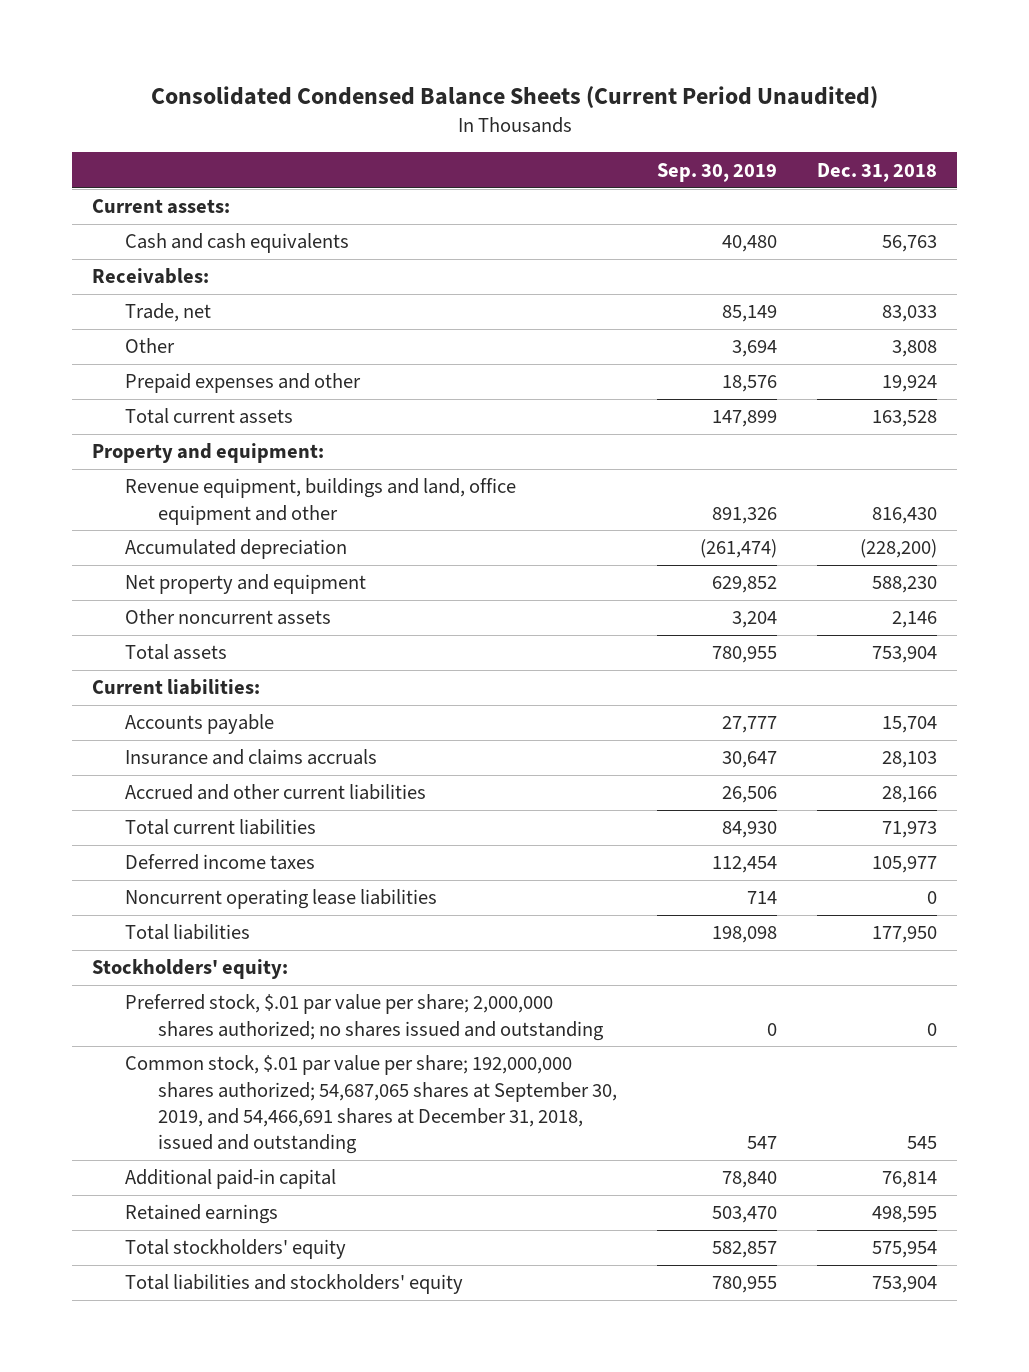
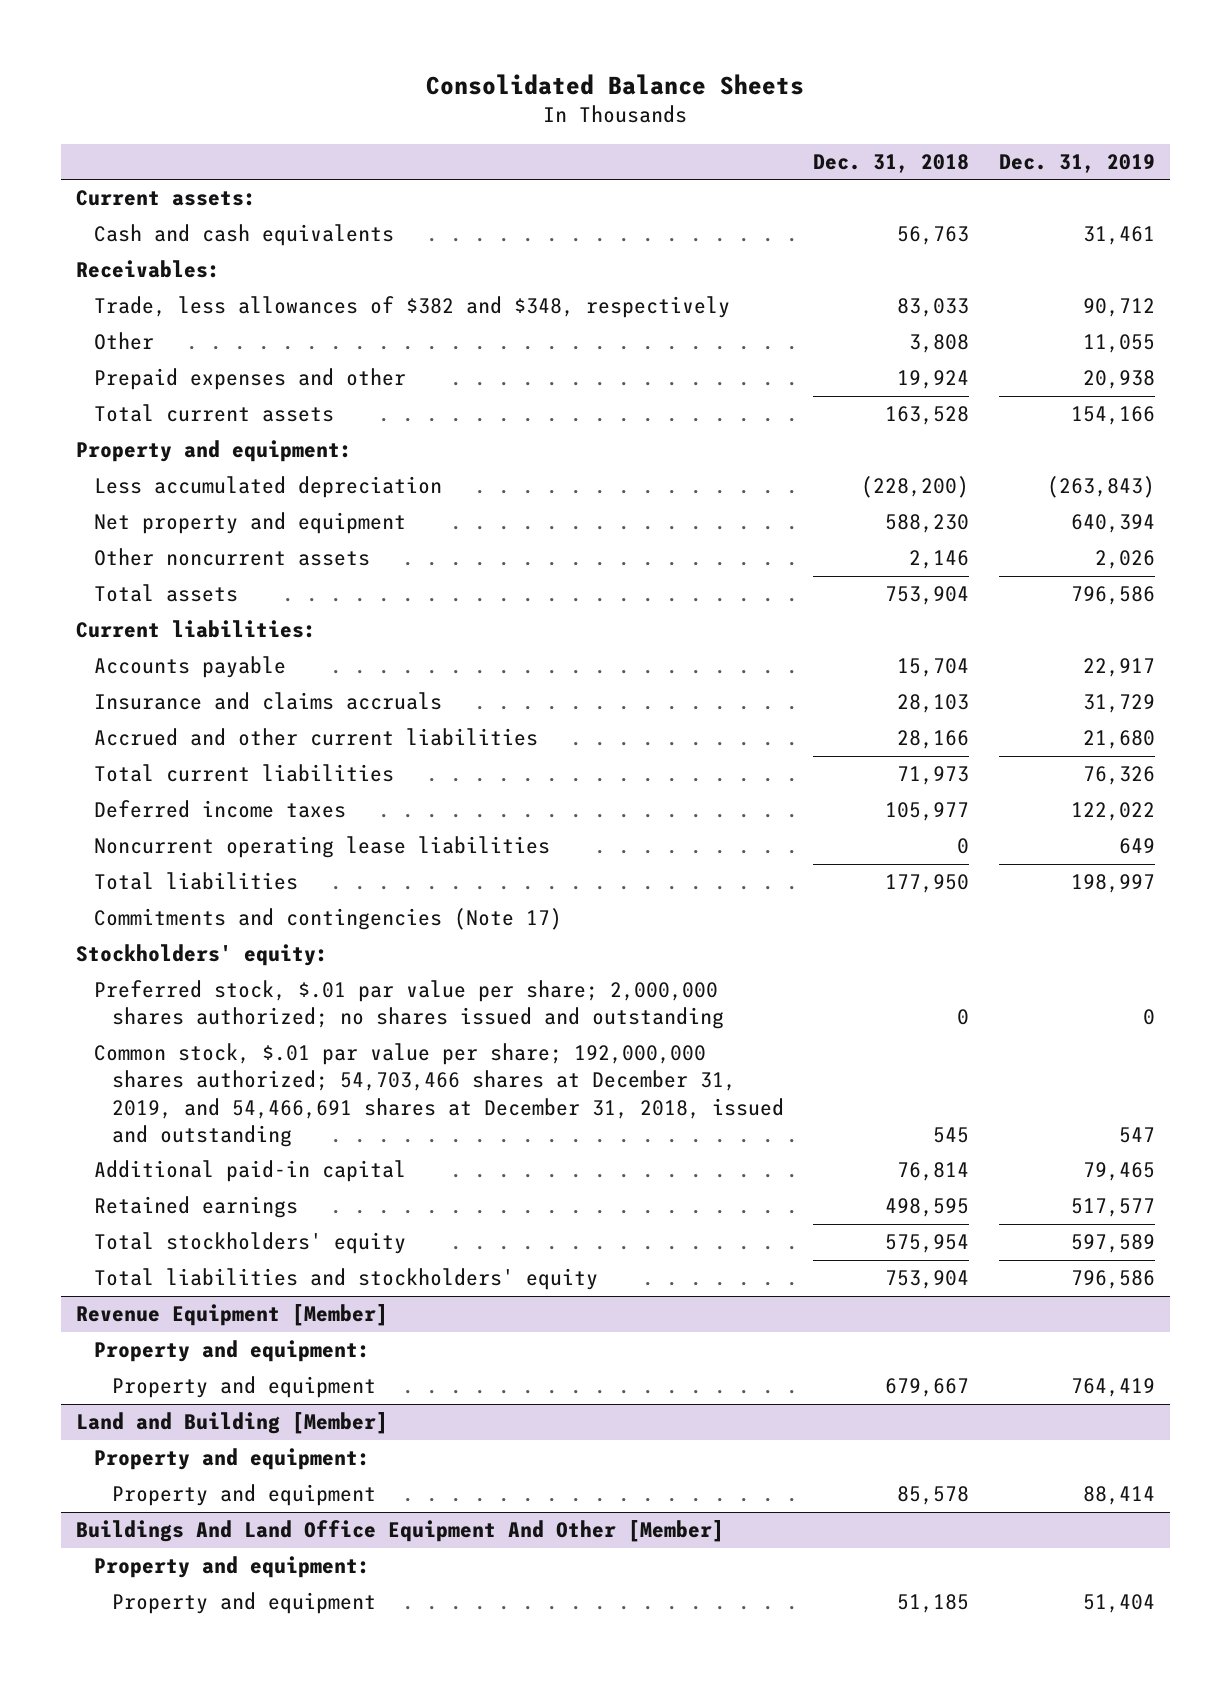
[150,85,878,108] Consolidated Condensed Balance Sheets (Current Period Unaudited) -> [426,73,805,95] Consolidated Balance Sheets
[656,162,777,182] Sep. 30, 2019 -> none
none -> [998,153,1155,173] Dec. 31, 2019
[124,303,211,323] Trade, net -> [93,296,730,319] Trade, less allowances of $382 and $348, respectively
[124,478,516,525] Revenue equipment, buildings and land, office equipment and other -> none
[124,539,347,560] Accumulated depreciation -> [93,476,442,499] Less accumulated depreciation
none -> [93,908,562,931] Commitments and contingencies (Note 17)
[124,1055,617,1155] Common stock, $.01 par value per share; 192,000,000 shares authorized; 54,687,065 shares at September 30, 2019, and 54,466,691 shares at December 31, 2018, issued and outstanding -> [93,1043,784,1148] Common stock, $.01 par value per share; 192,000,000 shares authorized; 54,703,466 shares at December 31, 2019, and 54,466,691 shares at December 31, 2018, issued and outstanding
none -> [75,1304,388,1327] Revenue Equipment [Member]
none -> [93,1340,370,1363] Property and equipment:
none -> [111,1376,376,1399] Property and equipment
none -> [75,1412,388,1435] Land and Building [Member]
none -> [93,1448,370,1471] Property and equipment:
none -> [111,1484,376,1507] Property and equipment
none -> [75,1520,724,1543] Buildings And Land Office Equipment And Other [Member]
none -> [93,1556,370,1579] Property and equipment:
none -> [111,1592,376,1615] Property and equipment

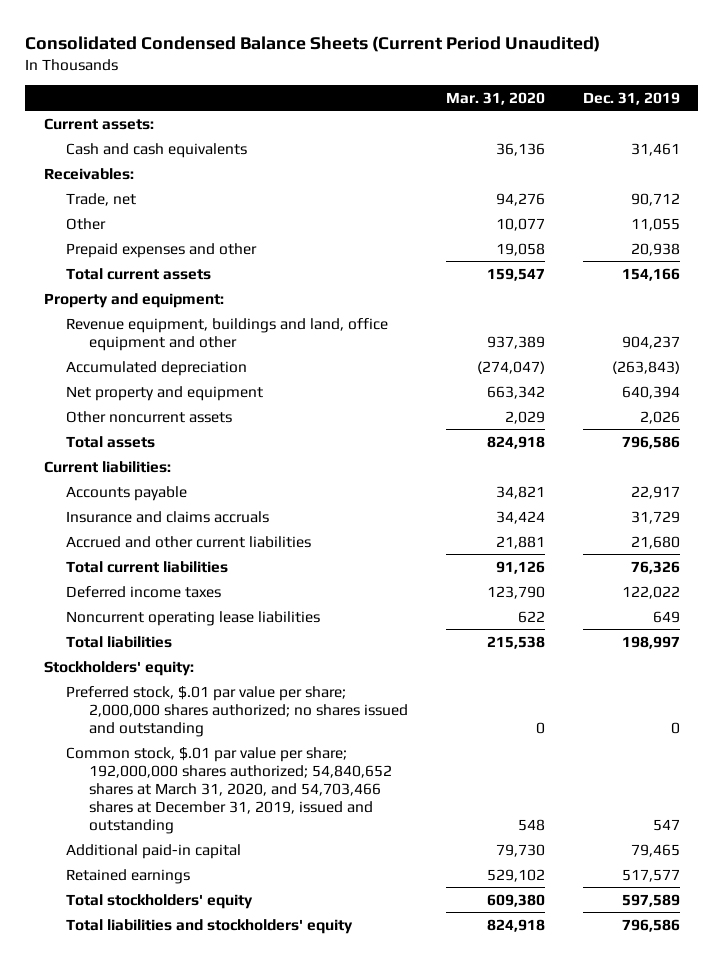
[426,73,805,95] Consolidated Balance Sheets -> [24,35,600,52] Consolidated Condensed Balance Sheets (Current Period Unaudited)
[813,153,970,173] Dec. 31, 2018 -> none
none -> [445,91,545,105] Mar. 31, 2020
[93,296,730,319] Trade, less allowances of $382 and $348, respectively -> [66,192,137,206] Trade, net
none -> [66,317,389,351] Revenue equipment, buildings and land, office equipment and other
[93,476,442,499] Less accumulated depreciation -> [66,360,248,376] Accumulated depreciation
[93,908,562,931] Commitments and contingencies (Note 17) -> none
[93,1043,784,1148] Common stock, $.01 par value per share; 192,000,000 shares authorized; 54,703,466 shares at December 31, 2019, and 54,466,691 shares at December 31, 2018, issued and outstanding -> [66,746,392,834] Common stock, $.01 par value per share; 192,000,000 shares authorized; 54,840,652 shares at March 31, 2020, and 54,703,466 shares at December 31, 2019, issued and outstanding
[75,1304,388,1327] Revenue Equipment [Member] -> none
[93,1340,370,1363] Property and equipment: -> none
[111,1376,376,1399] Property and equipment -> none
[75,1412,388,1435] Land and Building [Member] -> none
[93,1448,370,1471] Property and equipment: -> none
[111,1484,376,1507] Property and equipment -> none
[75,1520,724,1543] Buildings And Land Office Equipment And Other [Member] -> none
[93,1556,370,1579] Property and equipment: -> none
[111,1592,376,1615] Property and equipment -> none

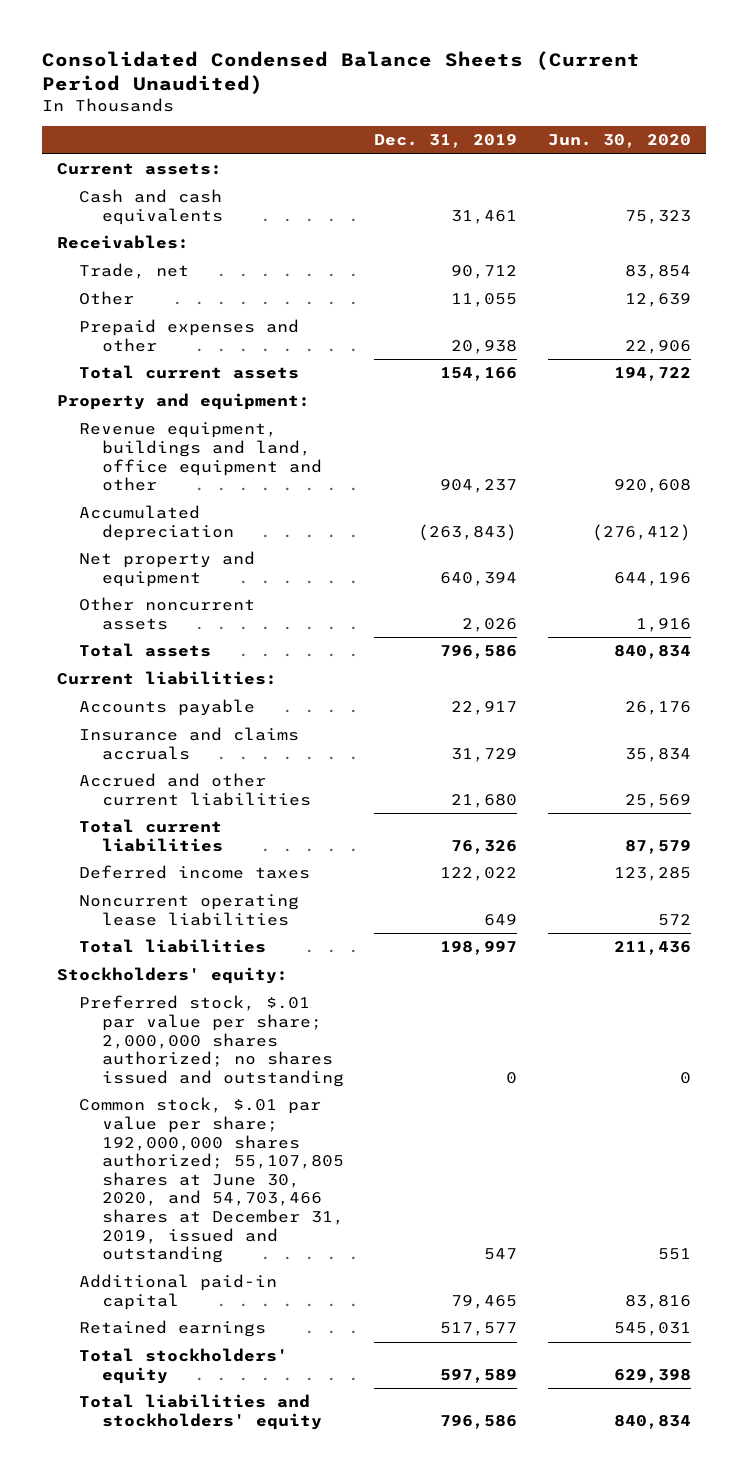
[445,91,545,105] Mar. 31, 2020 -> none
none -> [547,134,691,149] Jun. 30, 2020
[66,746,392,834] Common stock, $.01 par value per share; 192,000,000 shares authorized; 54,840,652 shares at March 31, 2020, and 54,703,466 shares at December 31, 2019, issued and outstanding -> [79,1097,345,1264] Common stock, $.01 par value per share; 192,000,000 shares authorized; 55,107,805 shares at June 30, 2020, and 54,703,466 shares at December 31, 2019, issued and outstanding

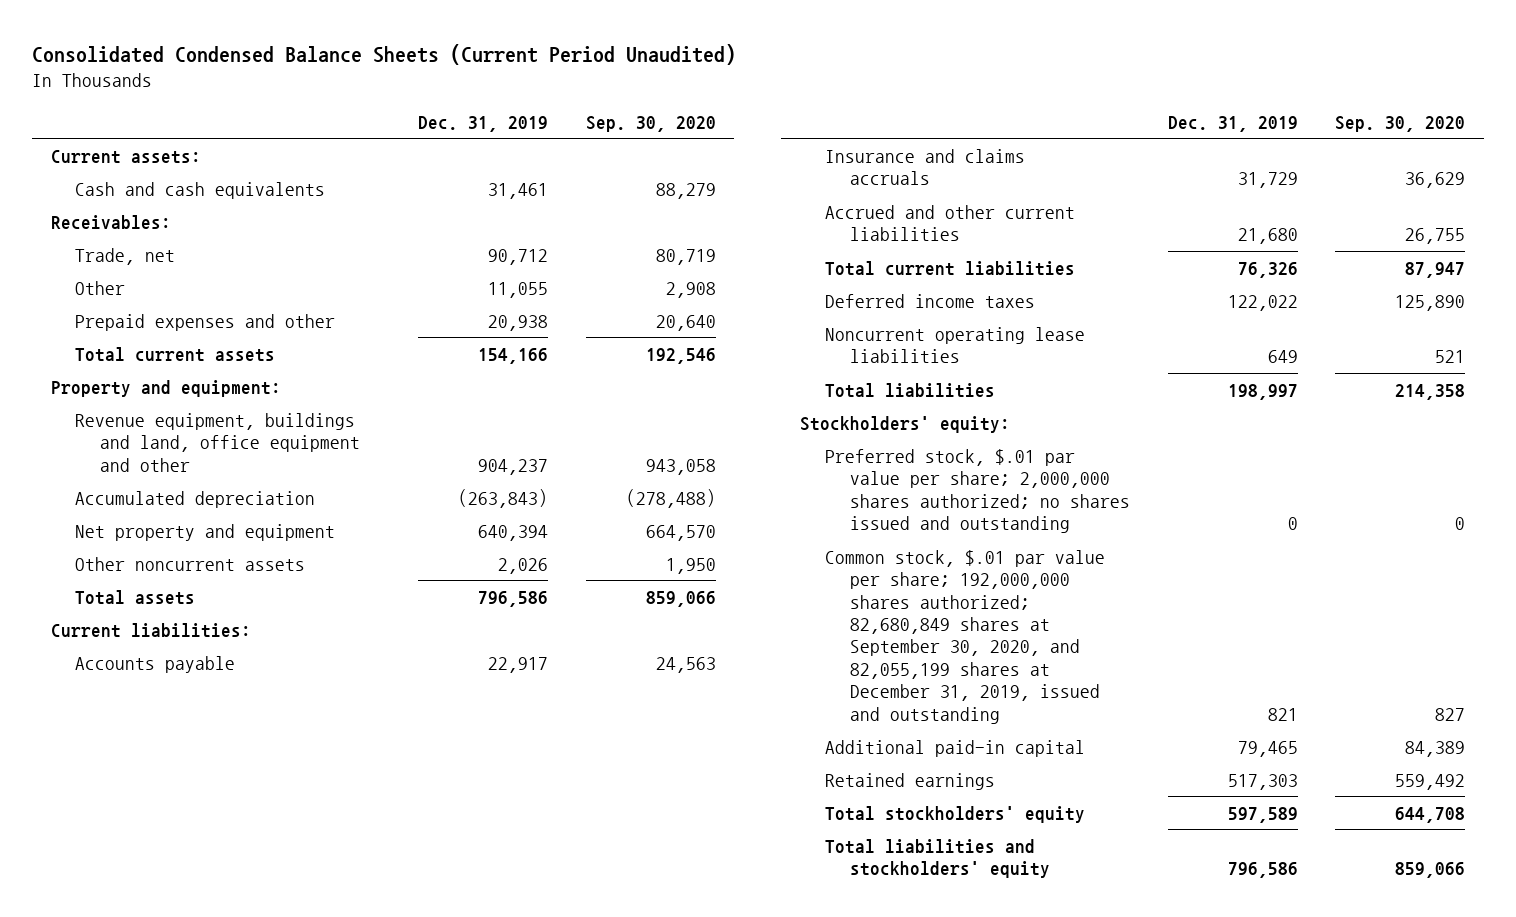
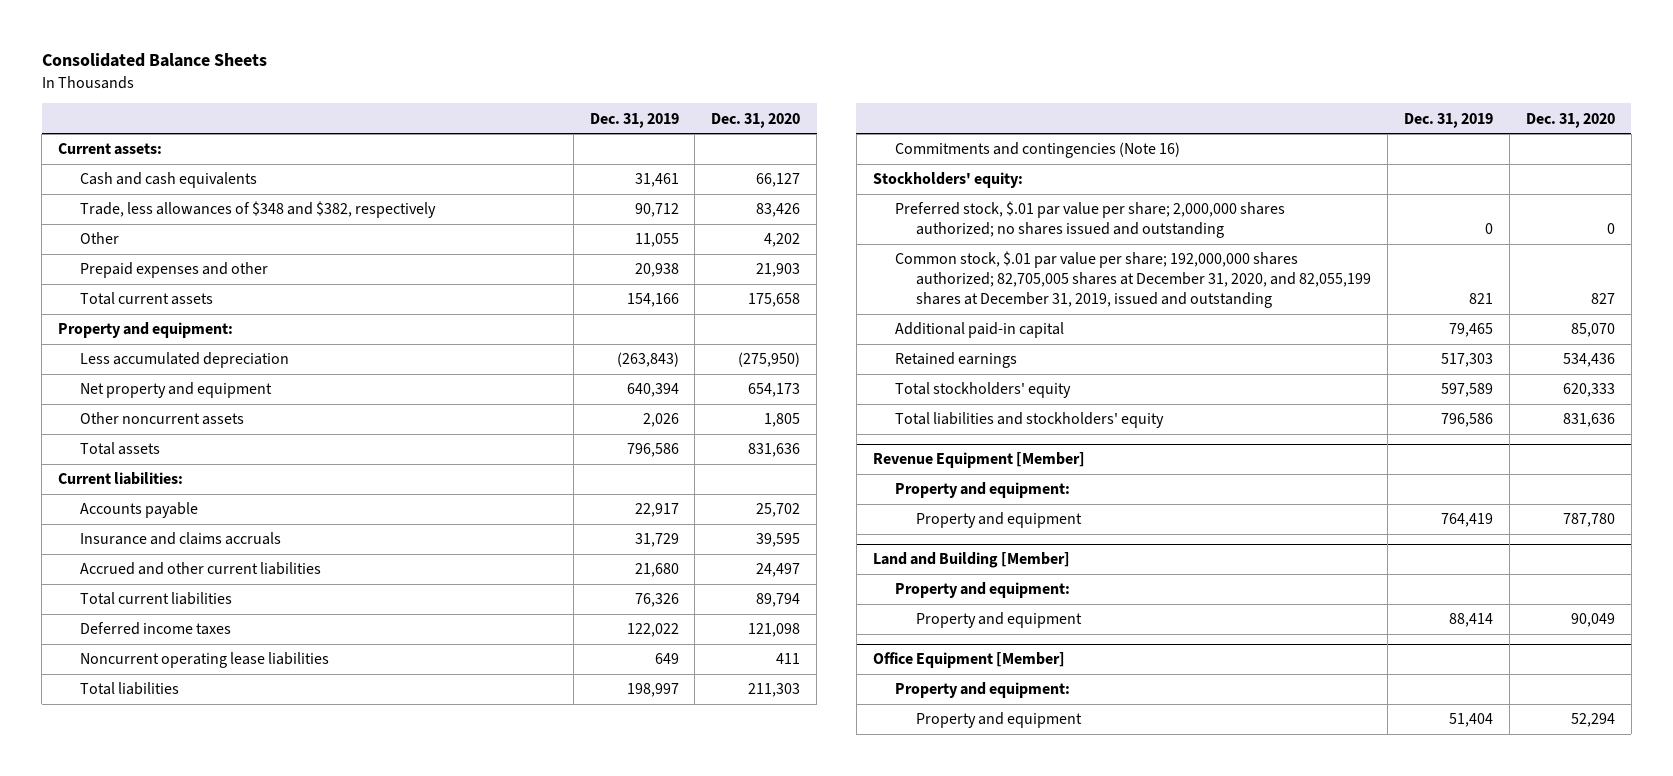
[31,43,736,65] Consolidated Condensed Balance Sheets (Current Period Unaudited) -> [41,53,267,68] Consolidated Balance Sheets
[585,115,716,132] Sep. 30, 2020 -> none
none -> [711,112,801,128] Dec. 31, 2020
[50,214,171,230] Receivables: -> none
[75,247,176,265] Trade, net -> [79,201,436,219] Trade, less allowances of $348 and $382, respectively
[75,412,361,472] Revenue equipment, buildings and land, office equipment and other -> none
[75,490,316,508] Accumulated depreciation -> [79,352,289,369] Less accumulated depreciation
none -> [894,142,1180,159] Commitments and contingencies (Note 16)
[825,549,1106,724] Common stock, $.01 par value per share; 192,000,000 shares authorized; 82,680,849 shares at September 30, 2020, and 82,055,199 shares at December 31, 2019, issued and outstanding -> [894,251,1372,309] Common stock, $.01 par value per share; 192,000,000 shares authorized; 82,705,005 shares at December 31, 2020, and 82,055,199 shares at December 31, 2019, issued and outstanding
none -> [872,452,1085,469] Revenue Equipment [Member]
none -> [894,482,1070,499] Property and equipment:
none -> [916,512,1083,529] Property and equipment
none -> [872,552,1070,569] Land and Building [Member]
none -> [894,582,1070,599] Property and equipment:
none -> [916,612,1083,629] Property and equipment
none -> [872,652,1065,669] Office Equipment [Member]
none -> [894,682,1070,699] Property and equipment:
none -> [916,712,1083,729] Property and equipment

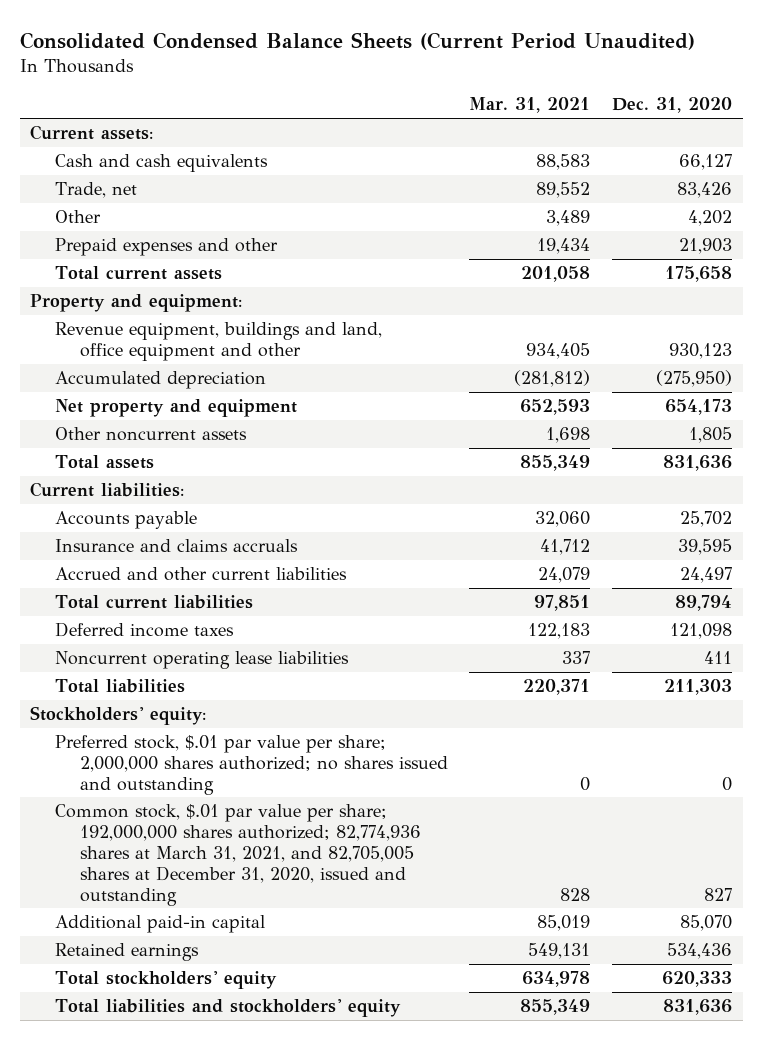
[41,53,267,68] Consolidated Balance Sheets -> [19,31,695,50] Consolidated Condensed Balance Sheets (Current Period Unaudited)
[589,112,679,128] Dec. 31, 2019 -> none
none -> [469,97,591,114] Mar. 31, 2021
[79,201,436,219] Trade, less allowances of $348 and $382, respectively -> [55,182,138,199] Trade, net
none -> [55,322,383,361] Revenue equipment, buildings and land, office equipment and other
[79,352,289,369] Less accumulated depreciation -> [55,371,267,390] Accumulated depreciation
[894,142,1180,159] Commitments and contingencies (Note 16) -> none
[894,251,1372,309] Common stock, $.01 par value per share; 192,000,000 shares authorized; 82,705,005 shares at December 31, 2020, and 82,055,199 shares at December 31, 2019, issued and outstanding -> [55,804,421,906] Common stock, $.01 par value per share; 192,000,000 shares authorized; 82,774,936 shares at March 31, 2021, and 82,705,005 shares at December 31, 2020, issued and outstanding
[872,452,1085,469] Revenue Equipment [Member] -> none
[894,482,1070,499] Property and equipment: -> none
[916,512,1083,529] Property and equipment -> none
[872,552,1070,569] Land and Building [Member] -> none
[894,582,1070,599] Property and equipment: -> none
[916,612,1083,629] Property and equipment -> none
[872,652,1065,669] Office Equipment [Member] -> none
[894,682,1070,699] Property and equipment: -> none
[916,712,1083,729] Property and equipment -> none

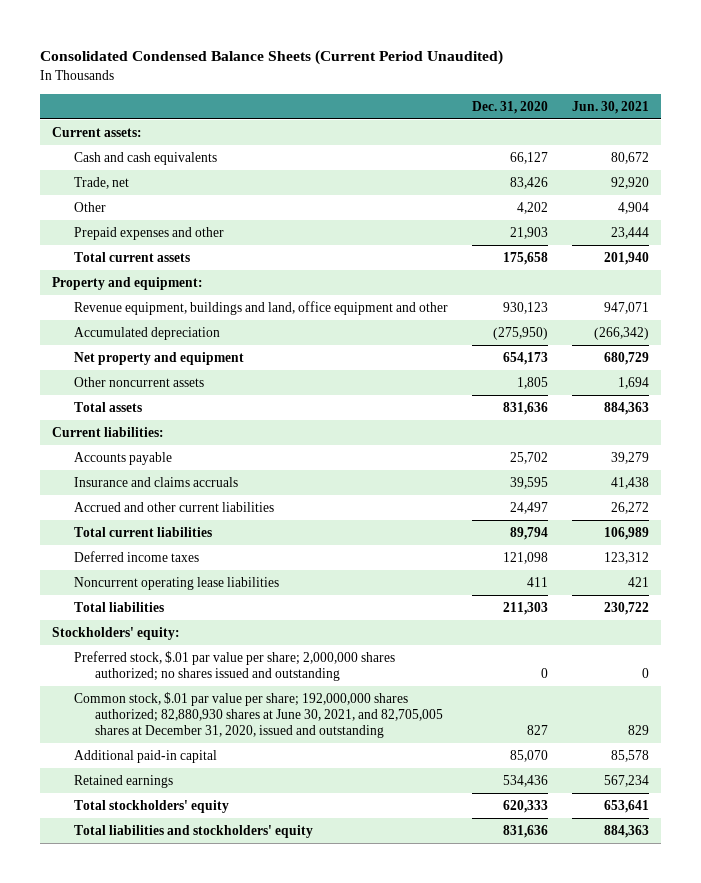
[469,97,591,114] Mar. 31, 2021 -> none
none -> [571,100,649,114] Jun. 30, 2021
[55,804,421,906] Common stock, $.01 par value per share; 192,000,000 shares authorized; 82,774,936 shares at March 31, 2021, and 82,705,005 shares at December 31, 2020, issued and outstanding -> [73,692,443,738] Common stock, $.01 par value per share; 192,000,000 shares authorized; 82,880,930 shares at June 30, 2021, and 82,705,005 shares at December 31, 2020, issued and outstanding

